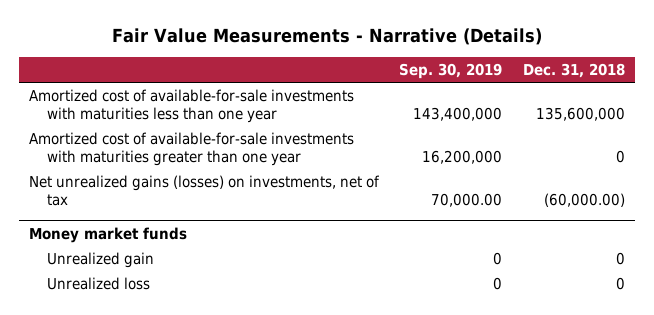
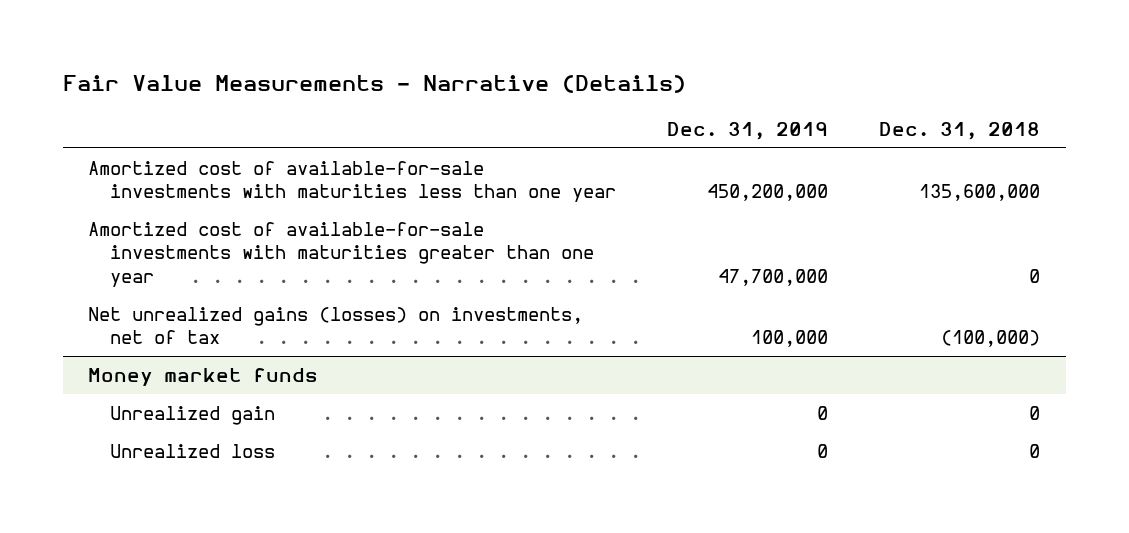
[399,63,503,80] Sep. 30, 2019 -> none
none -> [667,121,829,140] Dec. 31, 2019
[543,192,625,207] (60,000.00) -> [941,330,1041,348] (100,000)

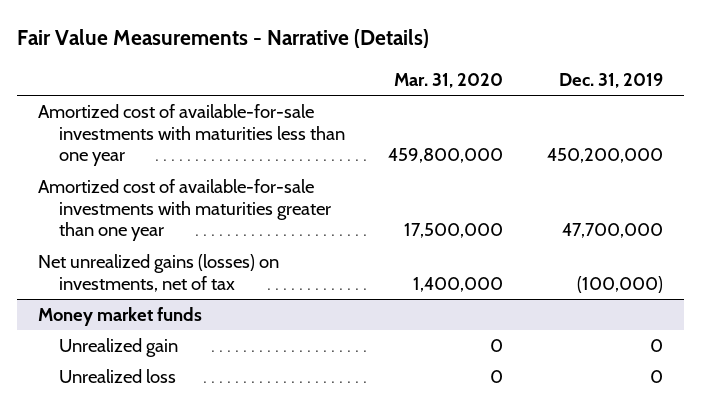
[879,121,1041,140] Dec. 31, 2018 -> none
none -> [394,72,504,88] Mar. 31, 2020
[751,330,829,348] 100,000 -> [576,275,663,293] (100,000)

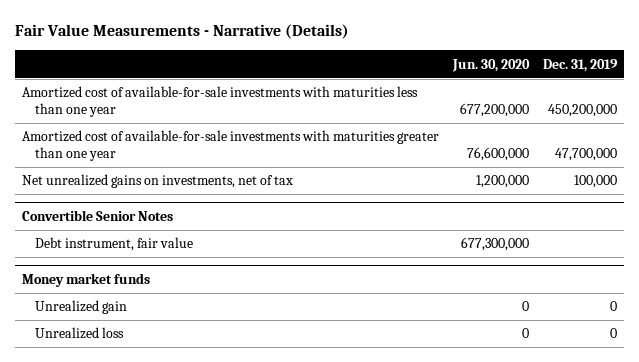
[394,72,504,88] Mar. 31, 2020 -> none
none -> [451,58,530,72] Jun. 30, 2020
[38,254,280,292] Net unrealized gains (losses) on investments, net of tax -> [21,174,293,189] Net unrealized gains on investments, net of tax
[576,275,663,293] (100,000) -> [574,175,618,189] 100,000
none -> [21,209,173,221] Convertible Senior Notes
none -> [34,237,193,252] Debt instrument, fair value

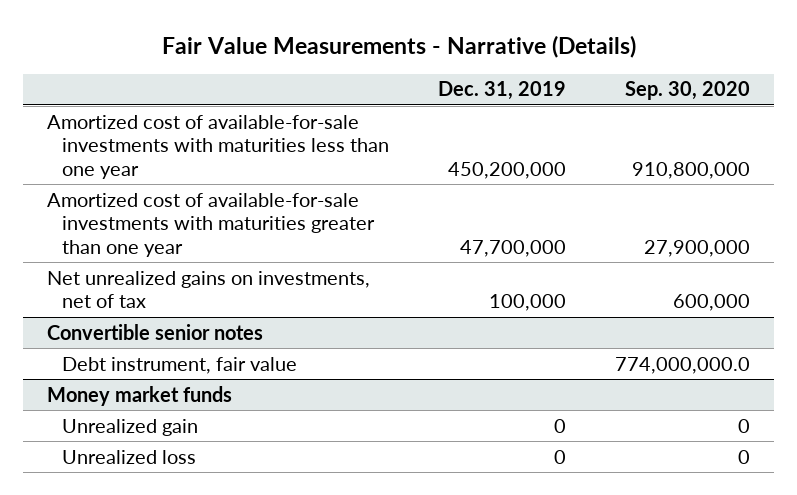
[451,58,530,72] Jun. 30, 2020 -> none
none -> [624,81,750,101] Sep. 30, 2020
[21,209,173,221] Convertible Senior Notes -> [47,323,264,340] Convertible senior notes

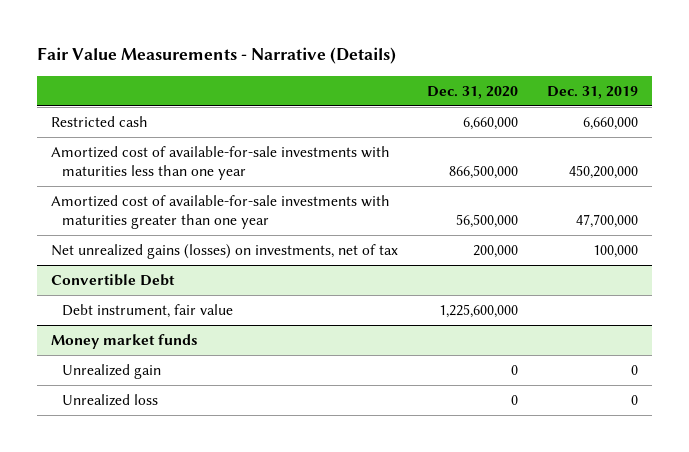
[624,81,750,101] Sep. 30, 2020 -> none
none -> [426,85,518,99] Dec. 31, 2020
none -> [51,116,149,128] Restricted cash
[47,270,371,309] Net unrealized gains on investments, net of tax -> [51,244,399,260] Net unrealized gains (losses) on investments, net of tax
[47,323,264,340] Convertible senior notes -> [51,274,176,287] Convertible Debt

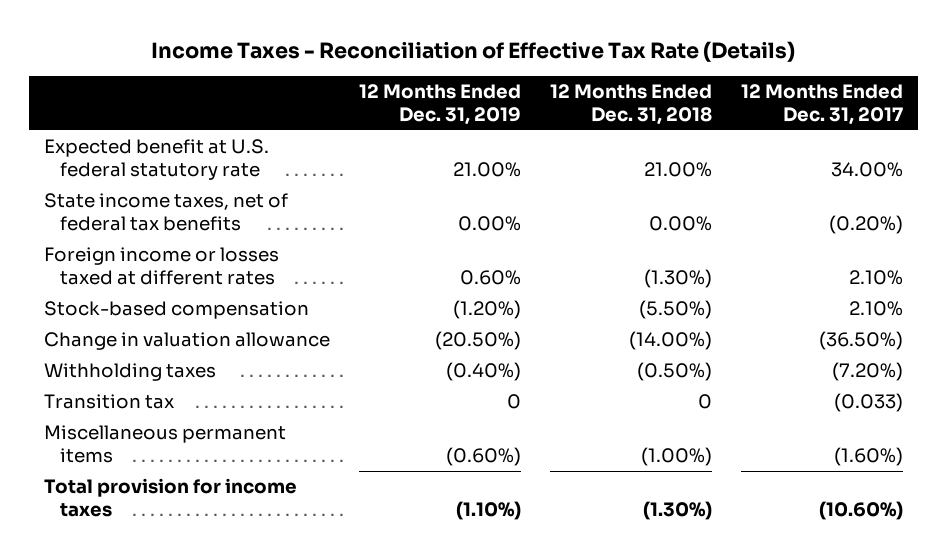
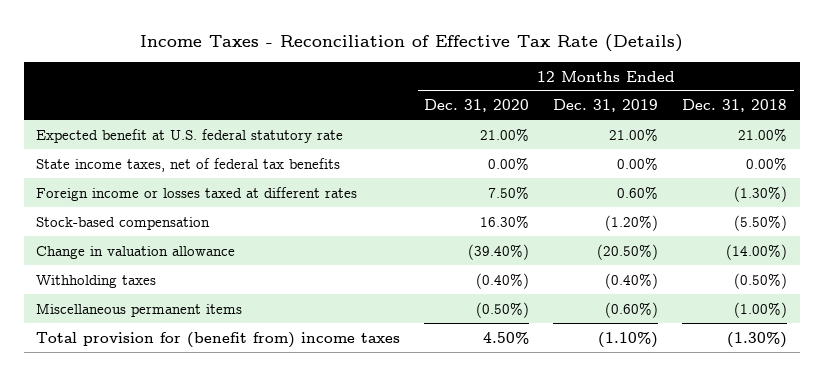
[741,83,904,125] 12 Months Ended Dec. 31, 2017 -> none
none -> [424,99,530,113] Dec. 31, 2020
[43,393,174,409] Transition tax -> none
[43,477,297,517] Total provision for income taxes -> [35,331,400,348] Total provision for (benefit from) income taxes

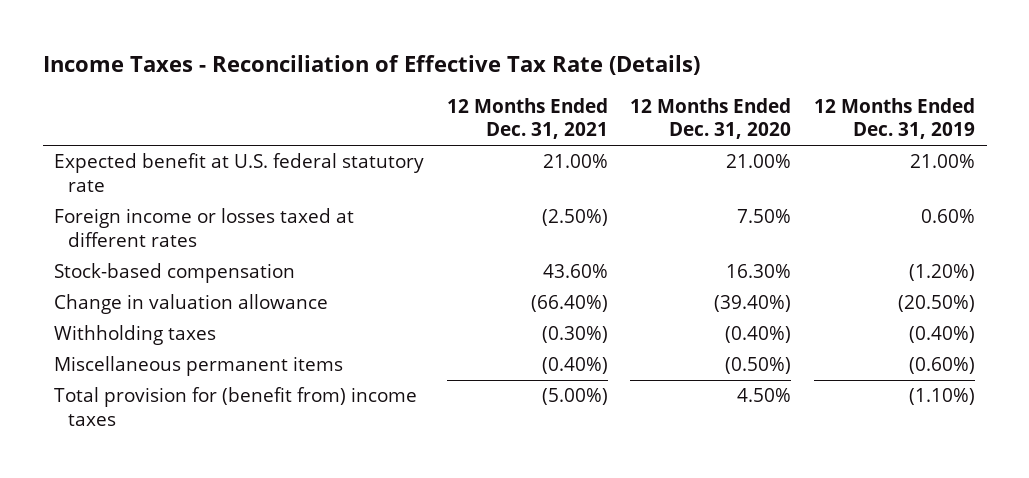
[682,99,788,113] Dec. 31, 2018 -> none
none -> [446,97,608,140] 12 Months Ended Dec. 31, 2021
[35,157,340,172] State income taxes, net of federal tax benefits -> none

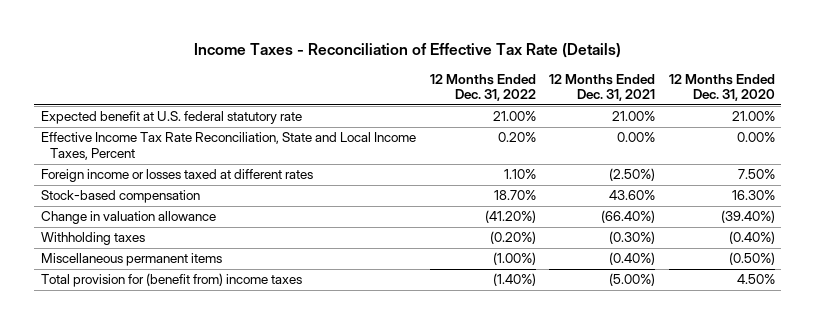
[814,97,976,140] 12 Months Ended Dec. 31, 2019 -> none
none -> [429,73,536,102] 12 Months Ended Dec. 31, 2022
none -> [40,132,416,161] Effective Income Tax Rate Reconciliation, State and Local Income Taxes, Percent

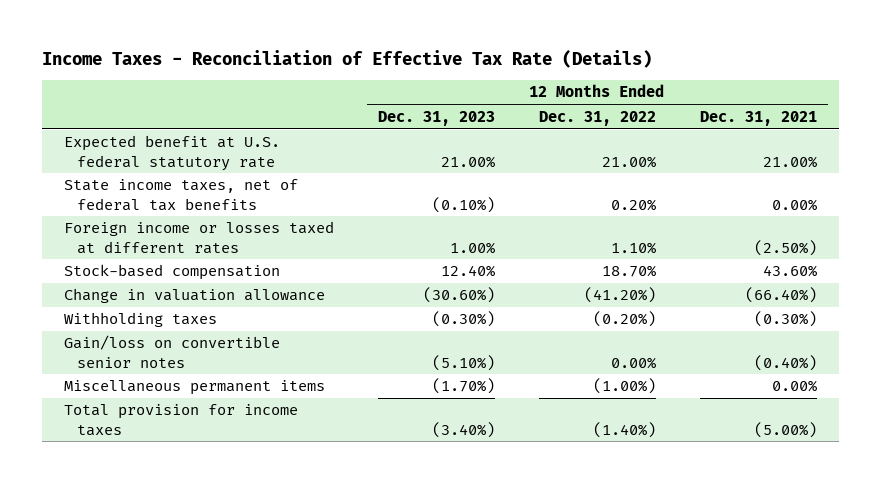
[668,73,775,102] 12 Months Ended Dec. 31, 2020 -> none
none -> [377,110,495,126] Dec. 31, 2023
[40,132,416,161] Effective Income Tax Rate Reconciliation, State and Local Income Taxes, Percent -> [63,179,298,211] State income taxes, net of federal tax benefits
none -> [63,335,280,368] Gain/loss on convertible senior notes
[609,252,656,266] (0.40%) -> [771,380,817,393] 0.00%
[40,273,302,288] Total provision for (benefit from) income taxes -> [63,404,298,436] Total provision for income taxes

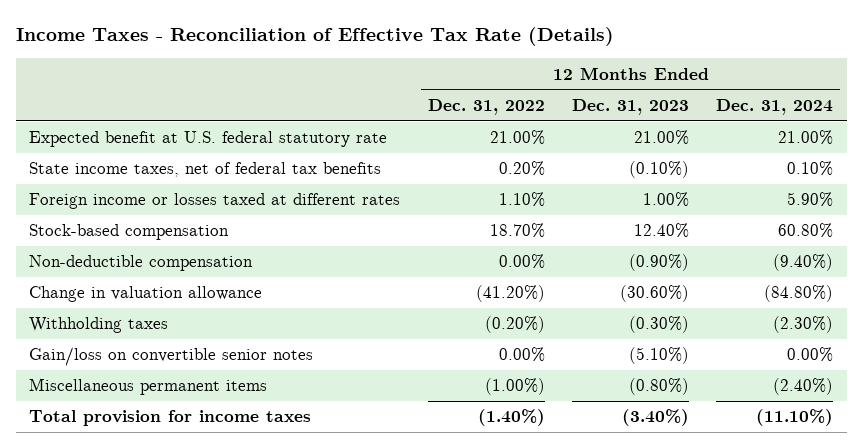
[699,110,817,126] Dec. 31, 2021 -> none
none -> [716,98,834,115] Dec. 31, 2024
none -> [29,255,254,272] Non-deductible compensation
[431,378,495,395] (1.70%) -> [629,378,690,396] (0.80%)

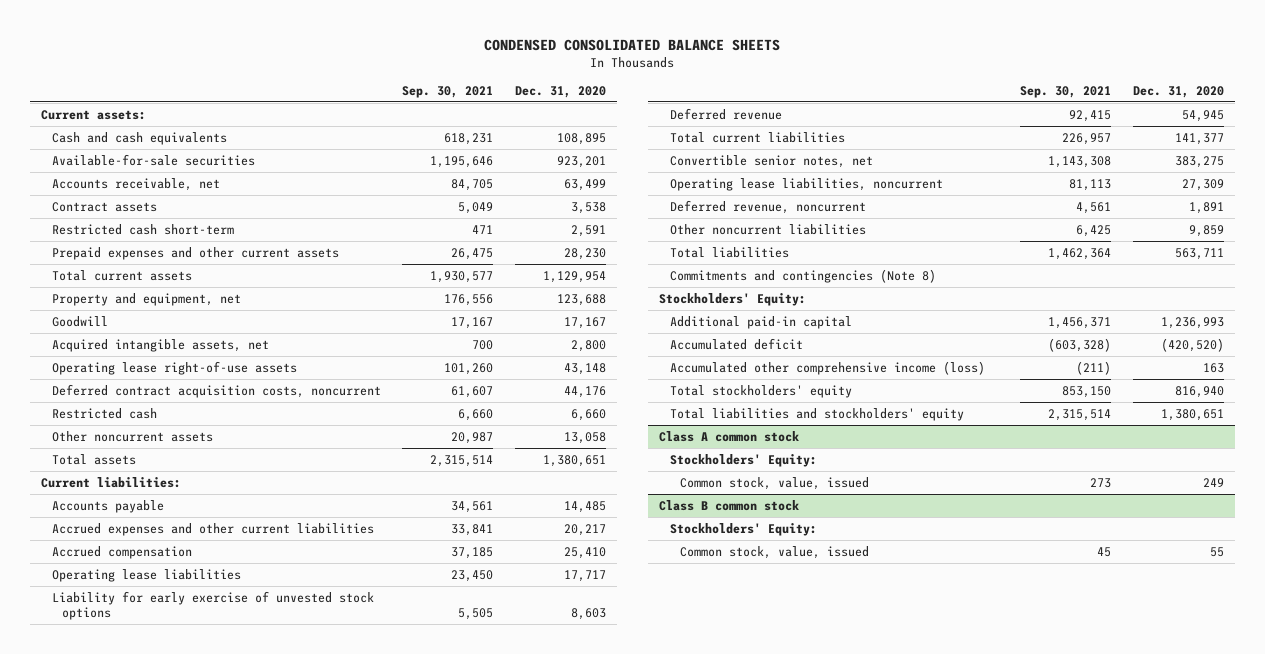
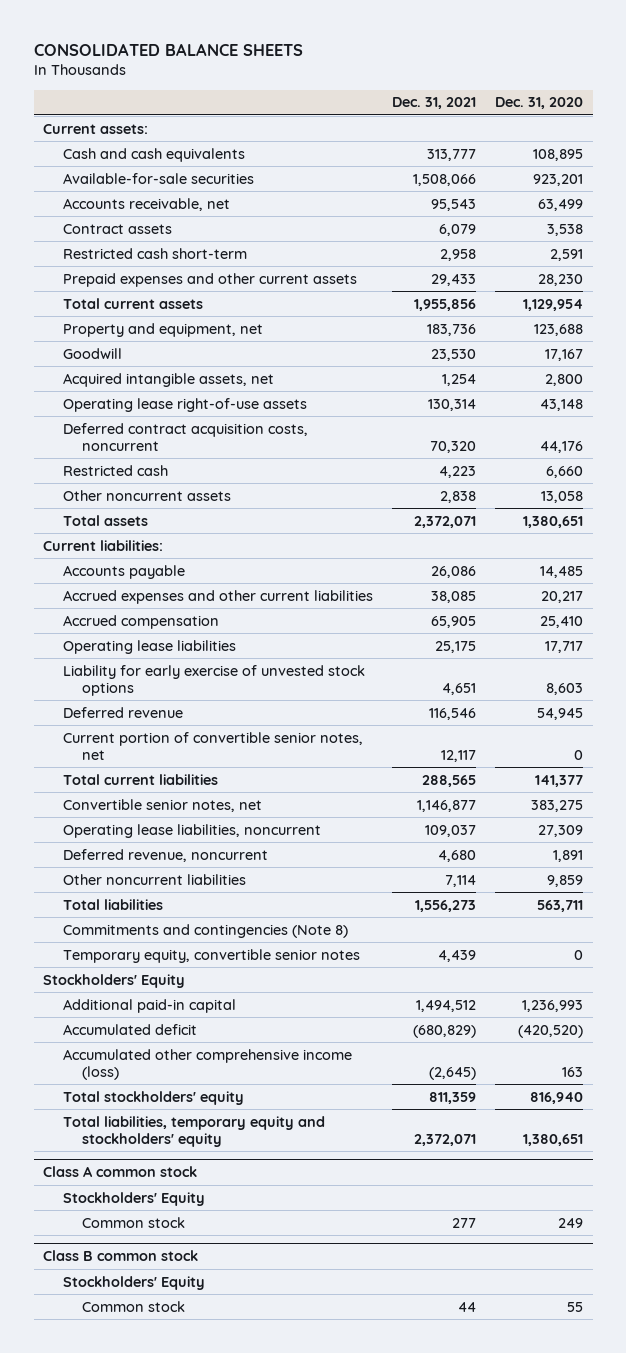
[484,38,781,51] CONDENSED CONSOLIDATED BALANCE SHEETS -> [33,42,303,56] CONSOLIDATED BALANCE SHEETS
[402,85,494,98] Sep. 30, 2021 -> none
none -> [391,97,476,110] Dec. 31, 2021
none -> [62,731,363,760] Current portion of convertible senior notes, net
none -> [62,948,360,963] Temporary equity, convertible senior notes
[658,292,806,306] Stockholders' Equity: -> [43,973,186,988] Stockholders' Equity
[669,407,964,421] Total liabilities and stockholders' equity -> [62,1115,325,1147] Total liabilities, temporary equity and stockholders' equity
[669,453,817,467] Stockholders' Equity: -> [62,1191,205,1206] Stockholders' Equity
[680,476,870,490] Common stock, value, issued -> [82,1216,186,1228] Common stock
[669,522,817,536] Stockholders' Equity: -> [62,1275,205,1290] Stockholders' Equity
[680,545,870,559] Common stock, value, issued -> [82,1300,186,1312] Common stock

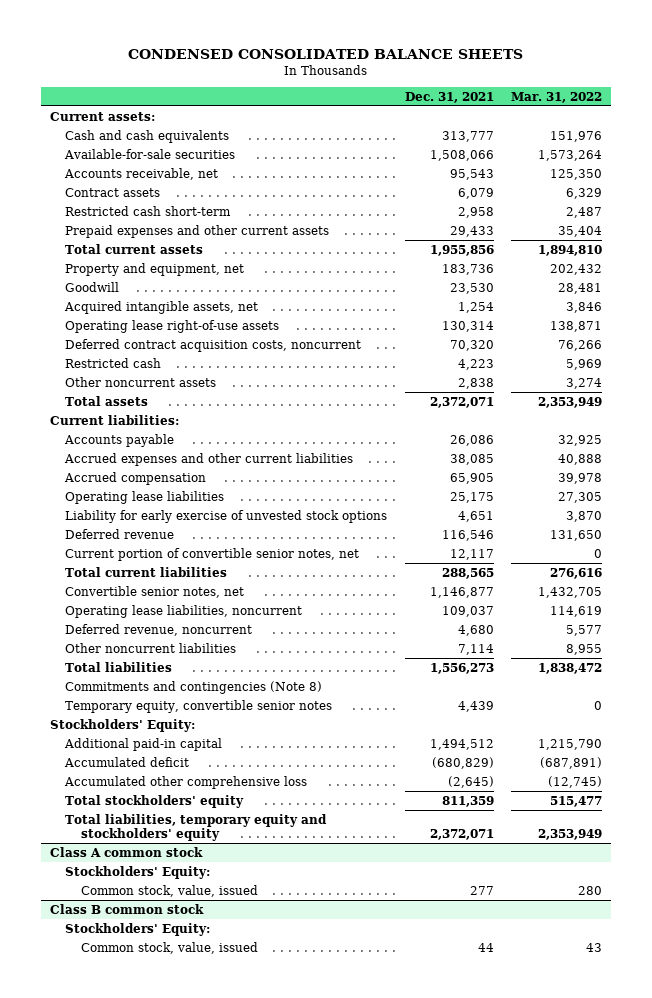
[33,42,303,56] CONSOLIDATED BALANCE SHEETS -> [128,49,524,60] CONDENSED CONSOLIDATED BALANCE SHEETS
[494,97,583,110] Dec. 31, 2020 -> none
none -> [511,91,603,103] Mar. 31, 2022
[43,973,186,988] Stockholders' Equity -> [49,718,195,732] Stockholders' Equity:
[62,1048,352,1080] Accumulated other comprehensive income (loss) -> [64,775,308,789] Accumulated other comprehensive loss
[62,1191,205,1206] Stockholders' Equity -> [65,865,211,879] Stockholders' Equity:
[82,1216,186,1228] Common stock -> [81,884,259,897] Common stock, value, issued
[62,1275,205,1290] Stockholders' Equity -> [65,922,211,936] Stockholders' Equity:
[82,1300,186,1312] Common stock -> [81,941,259,954] Common stock, value, issued

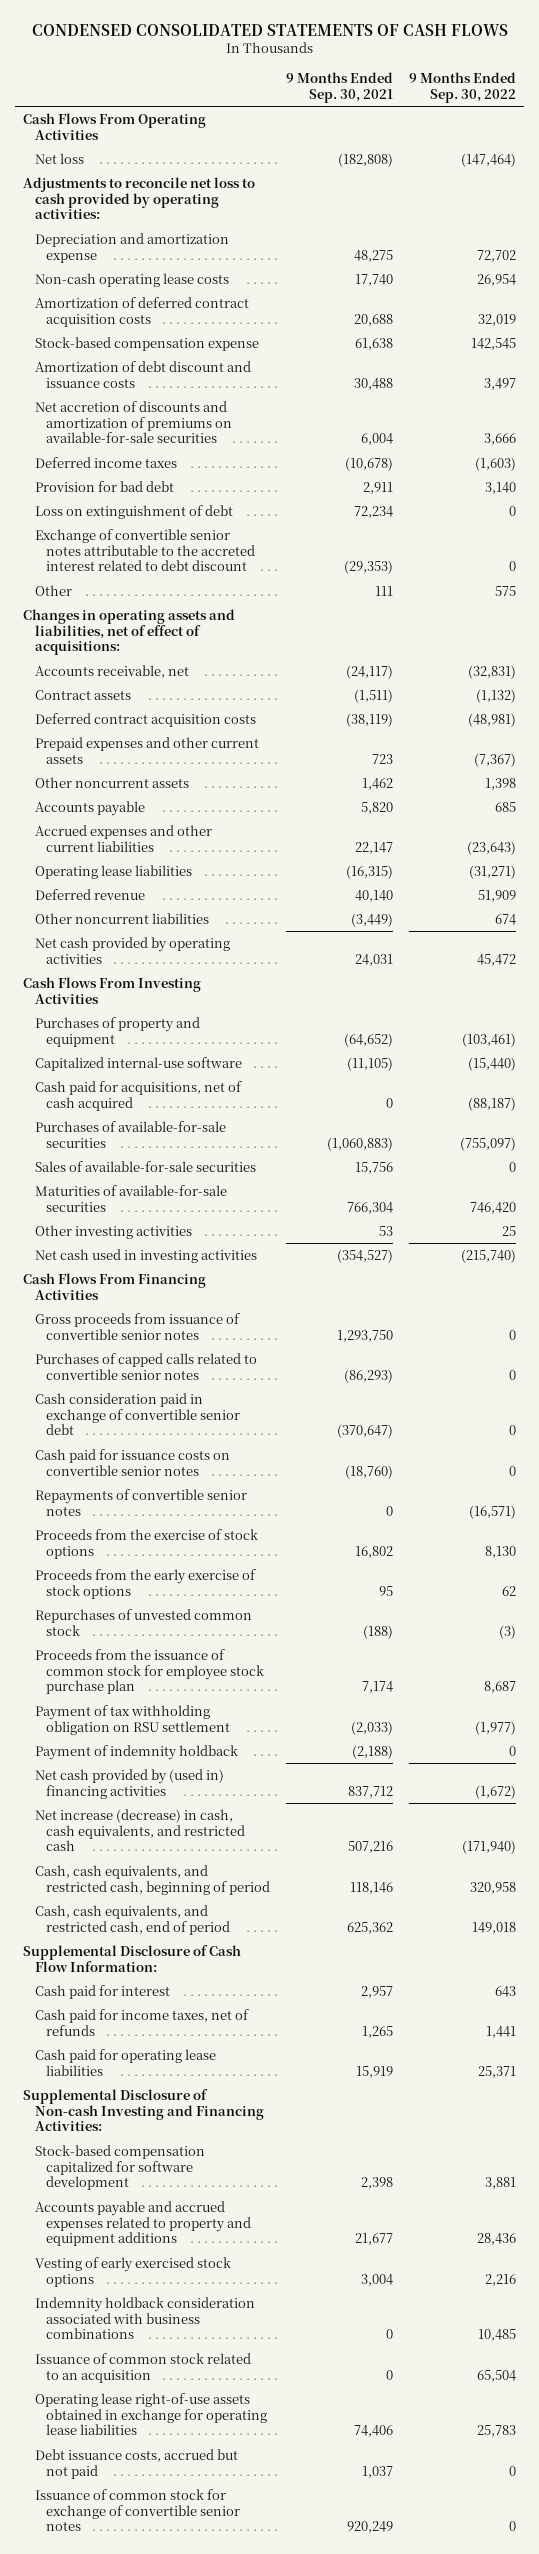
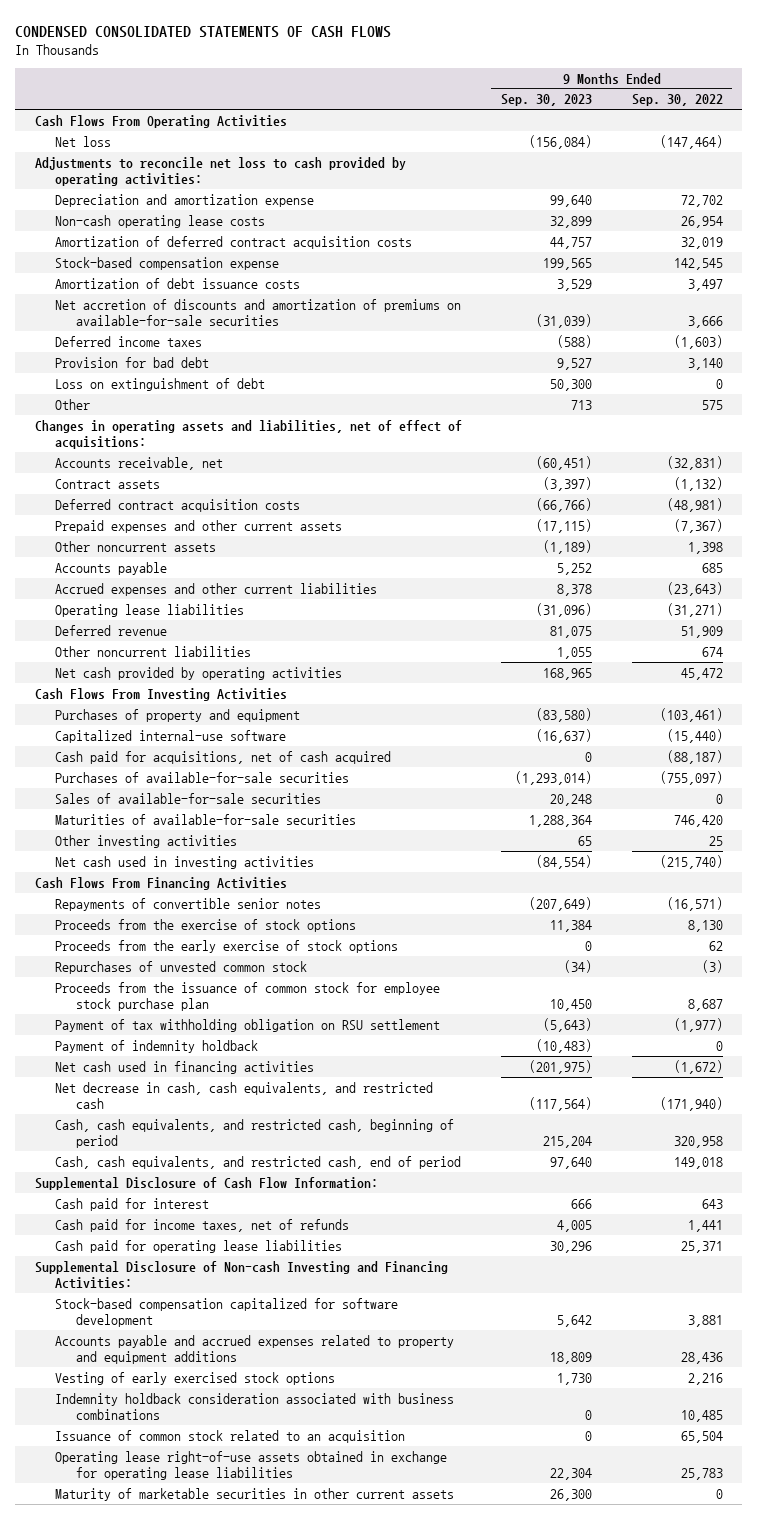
[286,72,394,104] 9 Months Ended Sep. 30, 2021 -> none
none -> [501,94,593,107] Sep. 30, 2023
[34,360,251,388] Amortization of debt discount and issuance costs -> [55,277,301,289] Amortization of debt issuance costs
[34,528,256,572] Exchange of convertible senior notes attributable to the accreted interest related to debt discount -> none
[34,1312,240,1340] Gross proceeds from issuance of convertible senior notes -> none
[34,1352,257,1380] Purchases of capped calls related to convertible senior notes -> none
[34,1392,241,1436] Cash consideration paid in exchange of convertible senior debt -> none
[34,1448,230,1476] Cash paid for issuance costs on convertible senior notes -> none
[34,1768,224,1799] Net cash provided by (used in) financing activities -> [55,1060,315,1074] Net cash used in financing activities
[34,1808,246,1852] Net increase (decrease) in cash, cash equivalents, and restricted cash -> [55,1081,434,1109] Net decrease in cash, cash equivalents, and restricted cash
[34,2448,238,2479] Debt issuance costs, accrued but not paid -> none
[34,2488,241,2532] Issuance of common stock for exchange of convertible senior notes -> none
none -> [55,1487,455,1501] Maturity of marketable securities in other current assets

